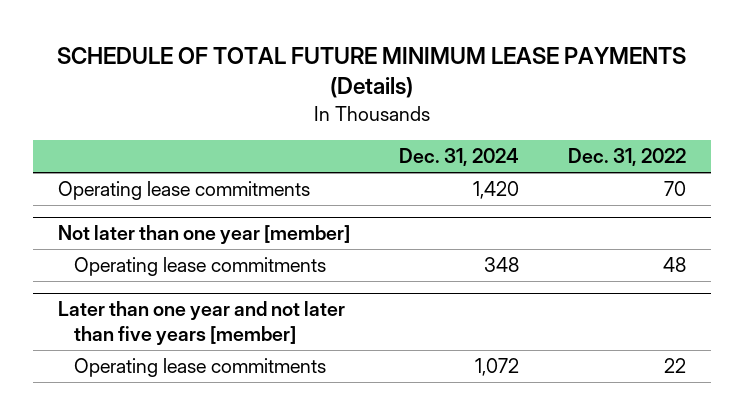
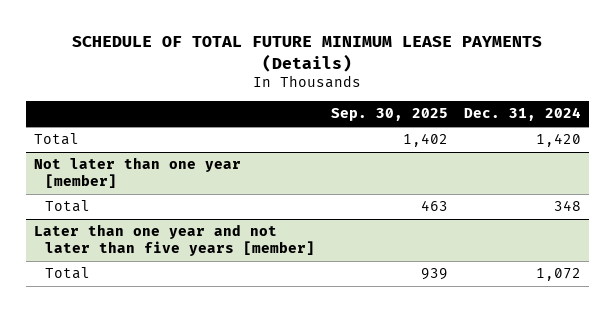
[568,148,687,167] Dec. 31, 2022 -> none
none -> [330,108,448,122] Sep. 30, 2025
[57,181,310,201] Operating lease commitments -> [33,133,79,146] Total
[73,257,326,277] Operating lease commitments -> [44,200,90,213] Total
[73,358,326,378] Operating lease commitments -> [44,267,90,280] Total

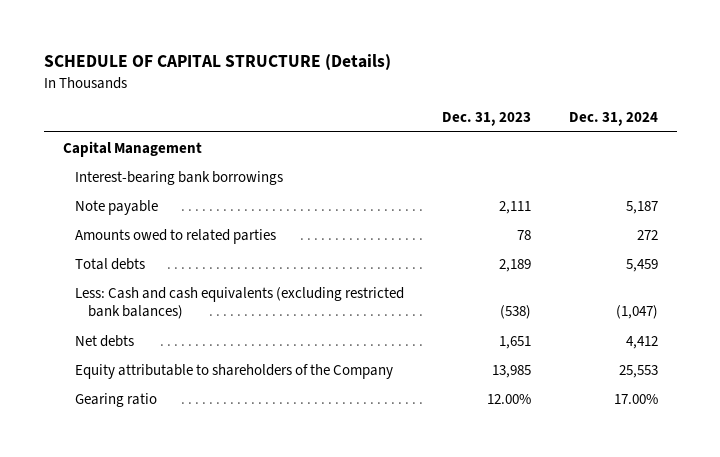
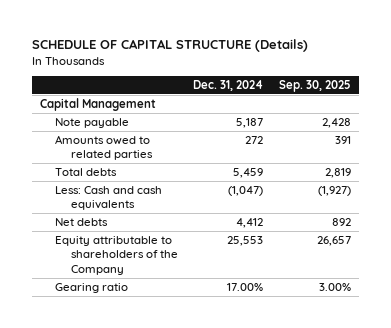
[442,112,532,127] Dec. 31, 2023 -> none
none -> [278,79,351,92] Sep. 30, 2025
[75,170,284,185] Interest-bearing bank borrowings -> none
[75,286,405,320] Less: Cash and cash equivalents (excluding restricted bank balances) -> [55,186,163,211] Less: Cash and cash equivalents

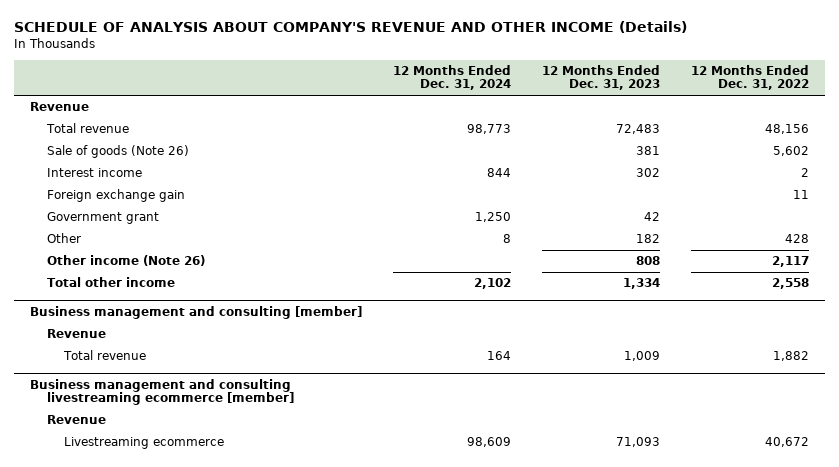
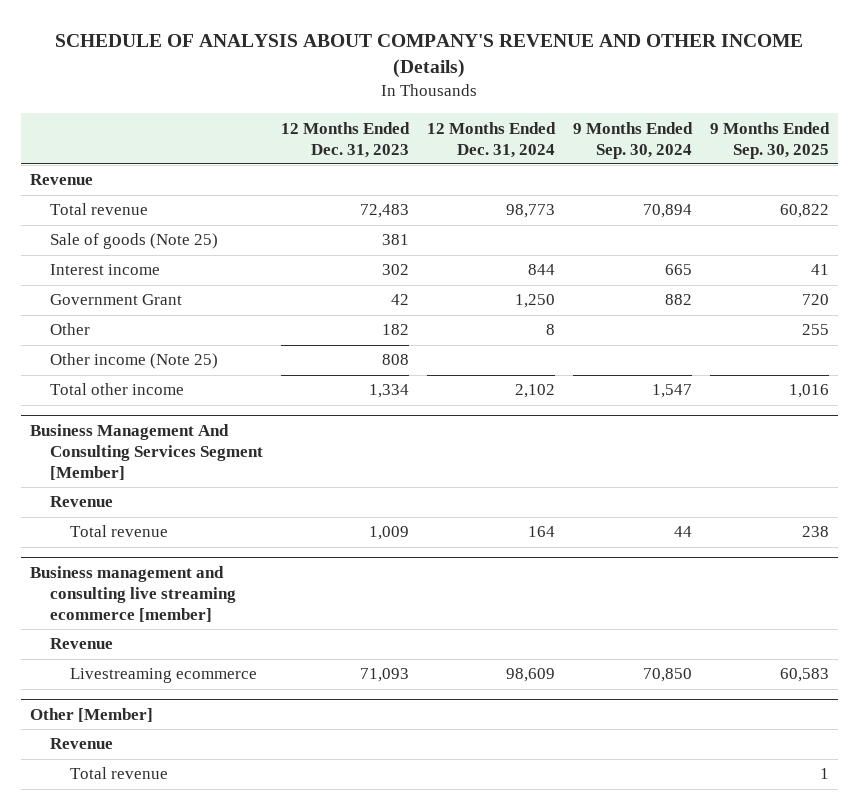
[691,64,810,91] 12 Months Ended Dec. 31, 2022 -> none
none -> [572,121,693,159] 9 Months Ended Sep. 30, 2024
none -> [709,121,830,159] 9 Months Ended Sep. 30, 2025
[47,145,190,159] Sale of goods (Note 26) -> [49,233,218,250] Sale of goods (Note 25)
[47,189,186,203] Foreign exchange gain -> none
[47,212,160,225] Government grant -> [49,294,182,306] Government Grant
[47,255,206,267] Other income (Note 26) -> [49,353,218,370] Other income (Note 25)
[30,305,363,319] Business management and consulting [member] -> [29,423,263,480] Business Management And Consulting Services Segment [Member]
[30,378,295,406] Business management and consulting livestreaming ecommerce [member] -> [29,565,236,622] Business management and consulting live streaming ecommerce [member]
none -> [29,707,153,722] Other [Member]
none -> [49,738,113,750] Revenue
none -> [69,767,168,780] Total revenue

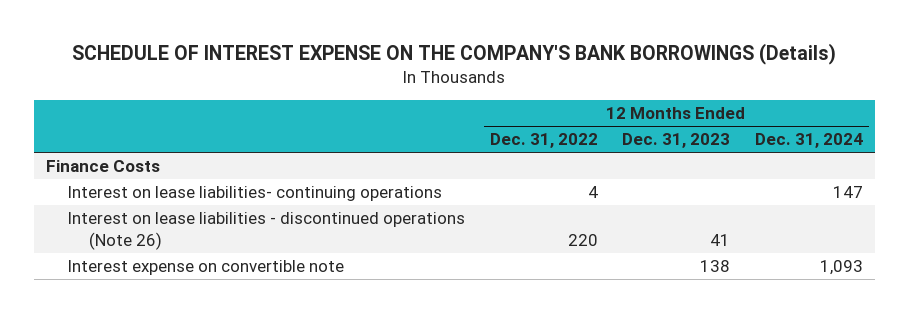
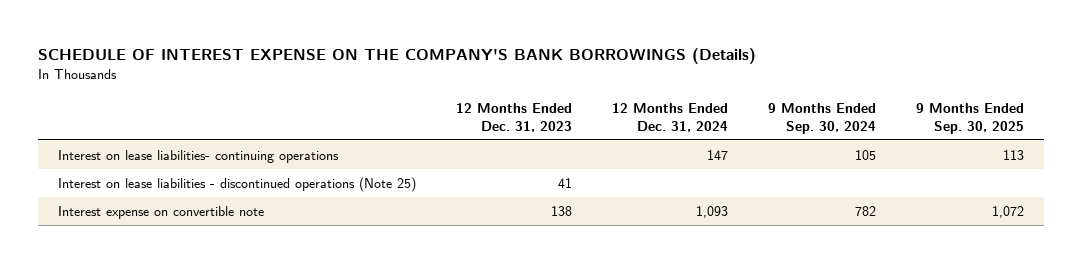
[489,133,598,149] Dec. 31, 2022 -> none
none -> [768,102,877,134] 9 Months Ended Sep. 30, 2024
none -> [916,102,1025,134] 9 Months Ended Sep. 30, 2025
[46,160,161,173] Finance Costs -> none
[67,212,466,250] Interest on lease liabilities - discontinued operations (Note 26) -> [58,177,417,193] Interest on lease liabilities - discontinued operations (Note 25)

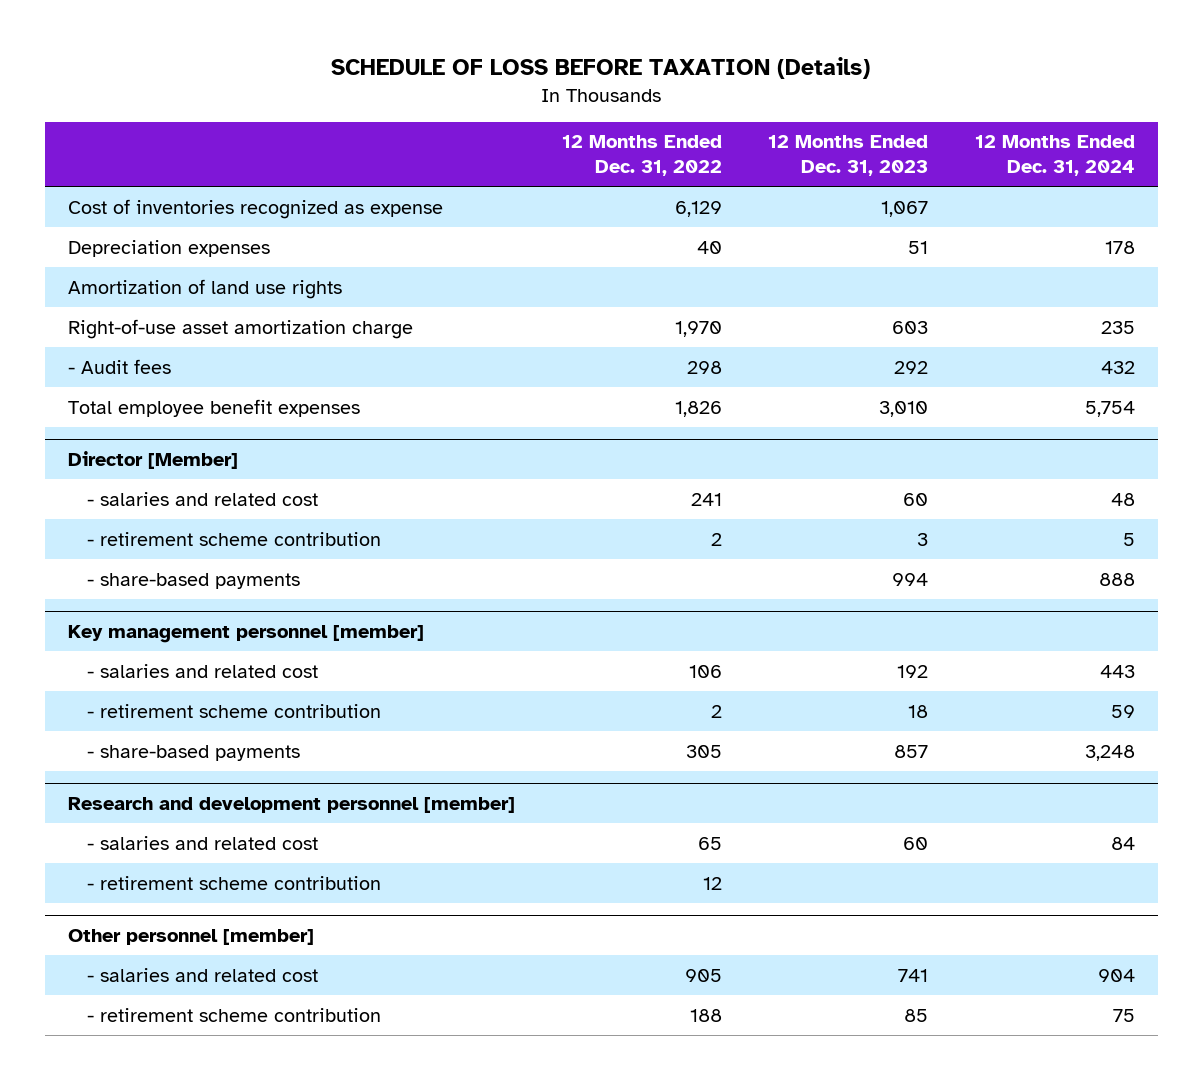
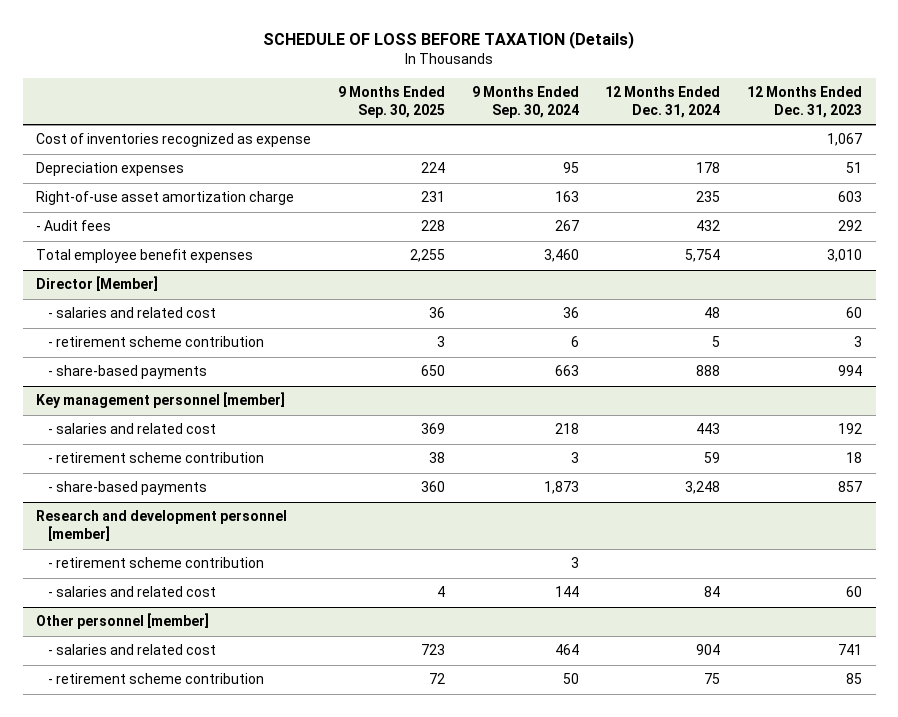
[561,135,722,177] 12 Months Ended Dec. 31, 2022 -> none
none -> [337,86,445,118] 9 Months Ended Sep. 30, 2025
none -> [471,86,579,118] 9 Months Ended Sep. 30, 2024
[67,278,342,299] Amortization of land use rights -> none
[87,835,319,850] - salaries and related cost -> [47,586,216,598] - salaries and related cost

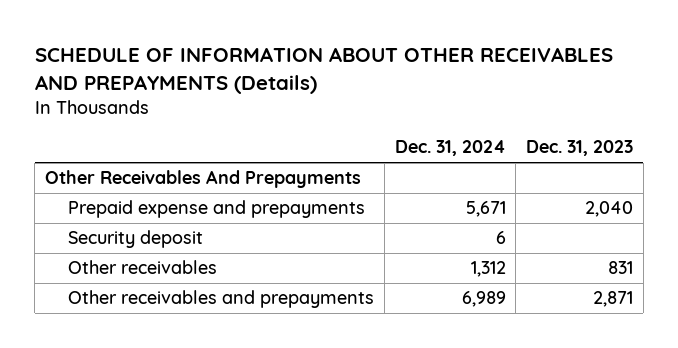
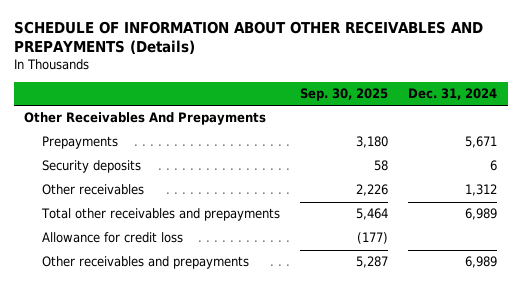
[526,140,634,157] Dec. 31, 2023 -> none
none -> [300,88,389,102] Sep. 30, 2025
[68,200,366,219] Prepaid expense and prepayments -> [41,136,118,150] Prepayments
[68,230,204,249] Security deposit -> [41,160,141,174] Security deposits
none -> [40,208,280,222] Total other receivables and prepayments
none -> [41,232,183,244] Allowance for credit loss

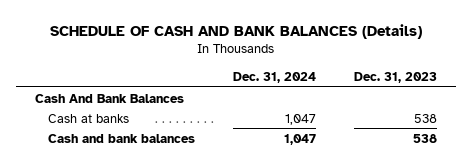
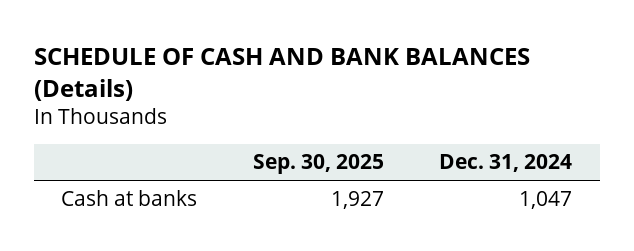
[354,71,438,83] Dec. 31, 2023 -> none
none -> [252,154,384,175] Sep. 30, 2025
[34,93,184,103] Cash And Bank Balances -> none
[47,133,195,143] Cash and bank balances -> none

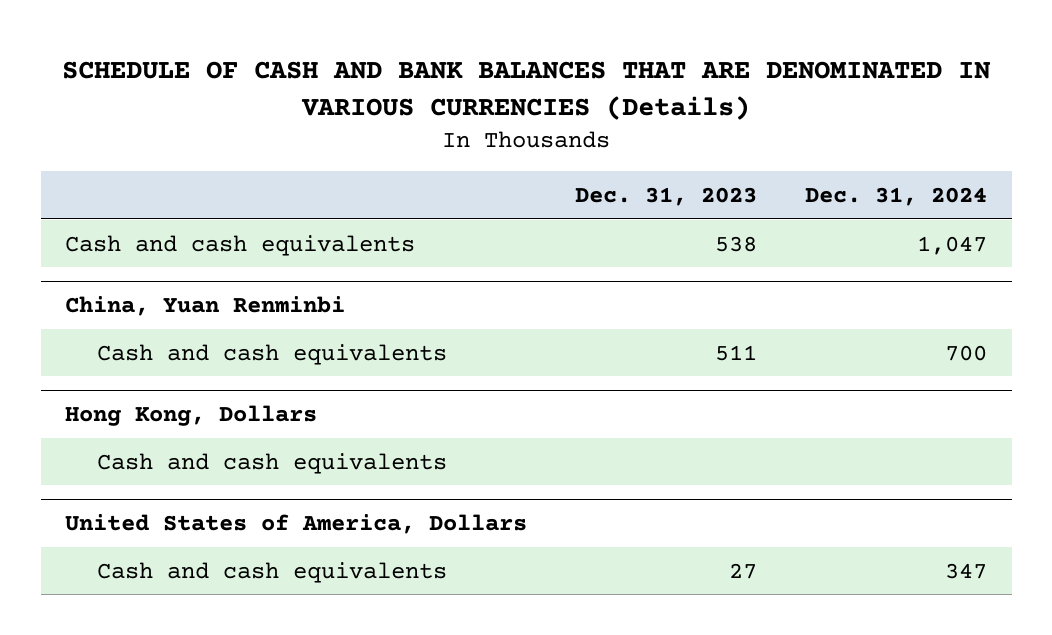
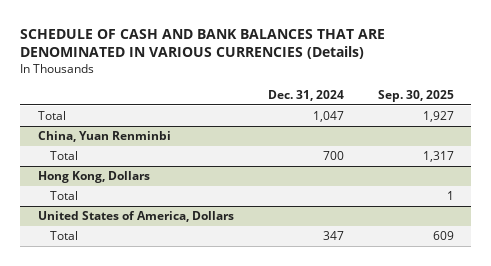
[575,186,758,206] Dec. 31, 2023 -> none
none -> [377,89,454,102] Sep. 30, 2025
[64,234,415,256] Cash and cash equivalents -> [37,111,66,121] Total
[96,343,447,365] Cash and cash equivalents -> [49,151,78,161] Total
[96,452,447,474] Cash and cash equivalents -> [49,191,78,201] Total
[96,561,447,583] Cash and cash equivalents -> [49,231,78,241] Total

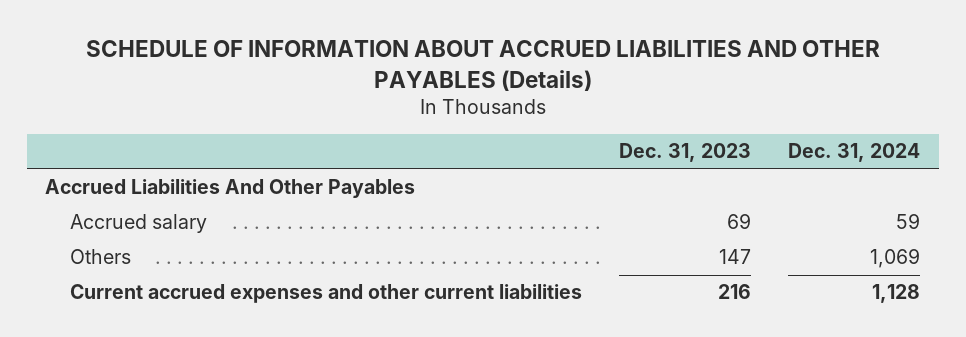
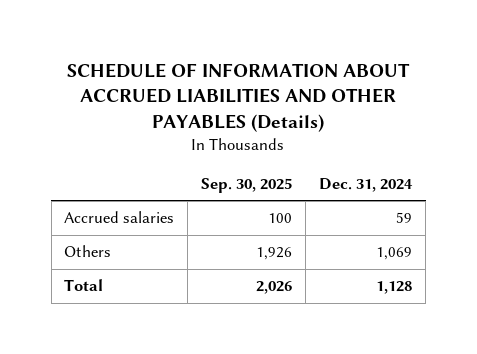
[619,143,752,163] Dec. 31, 2023 -> none
none -> [201,177,293,193] Sep. 30, 2025
[45,179,416,199] Accrued Liabilities And Other Payables -> none
[70,214,208,234] Accrued salary -> [64,211,175,224] Accrued salaries
[70,284,583,304] Current accrued expenses and other current liabilities -> [64,279,104,292] Total

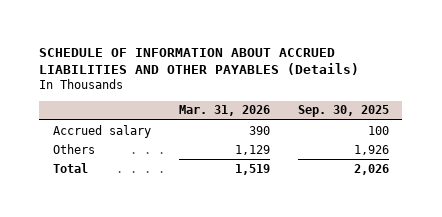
[319,177,414,192] Dec. 31, 2024 -> none
none -> [178,105,270,117] Mar. 31, 2026
[64,211,175,224] Accrued salaries -> [53,124,152,138] Accrued salary

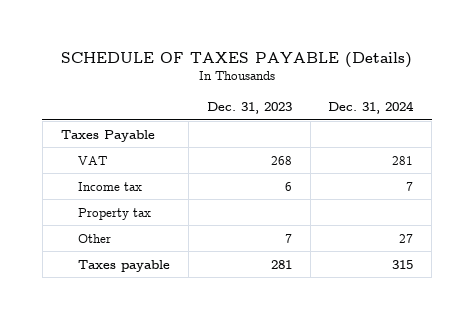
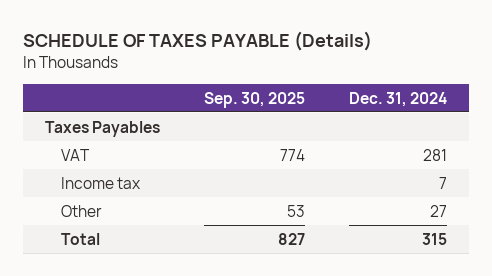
[206,102,292,115] Dec. 31, 2023 -> none
none -> [203,91,305,108] Sep. 30, 2025
[60,129,155,142] Taxes Payable -> none
none -> [45,120,161,137] Taxes Payables
[77,207,151,220] Property tax -> none
[77,259,170,272] Taxes payable -> [61,232,101,245] Total

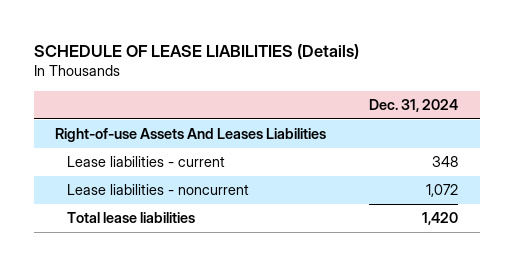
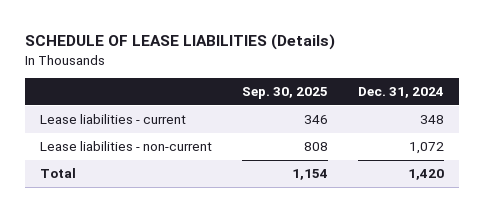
none -> [241,87,328,100] Sep. 30, 2025
[55,128,327,143] Right-of-use Assets And Leases Liabilities -> none
[66,184,249,196] Lease liabilities - noncurrent -> [39,141,212,152] Lease liabilities - non-current
[66,212,195,224] Total lease liabilities -> [39,168,76,179] Total

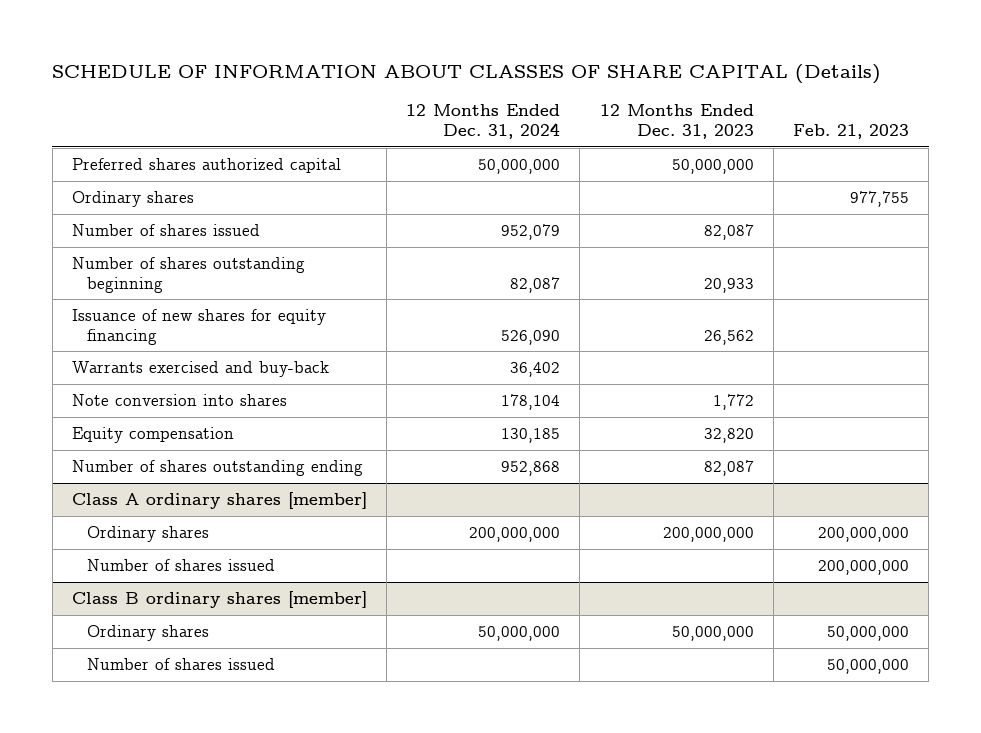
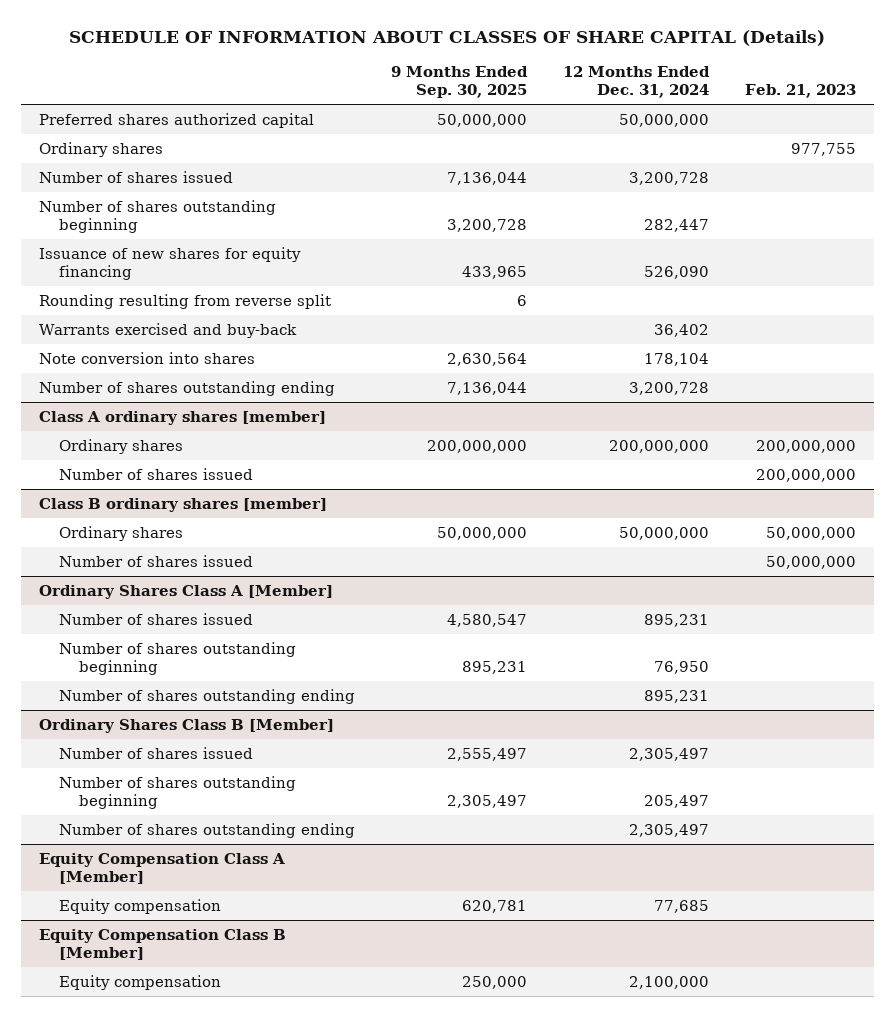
[599,104,754,140] 12 Months Ended Dec. 31, 2023 -> none
none -> [390,65,528,99] 9 Months Ended Sep. 30, 2025
[501,224,561,241] 952,079 -> [628,171,709,185] 3,200,728
[510,276,561,293] 82,087 -> [643,218,709,232] 282,447
none -> [38,293,331,309] Rounding resulting from reverse split
[71,427,234,444] Equity compensation -> none
[501,461,561,477] 952,868 -> [628,381,709,395] 3,200,728
none -> [38,584,333,599] Ordinary Shares Class A [Member]
none -> [58,612,253,625] Number of shares issued
none -> [58,641,296,675] Number of shares outstanding beginning
none -> [58,688,355,704] Number of shares outstanding ending
none -> [38,718,334,733] Ordinary Shares Class B [Member]
none -> [58,746,253,759] Number of shares issued
none -> [58,775,296,809] Number of shares outstanding beginning
none -> [58,822,355,838] Number of shares outstanding ending
none -> [38,852,285,884] Equity Compensation Class A [Member]
none -> [58,898,221,914] Equity compensation
none -> [38,928,286,960] Equity Compensation Class B [Member]
none -> [58,974,221,990] Equity compensation

